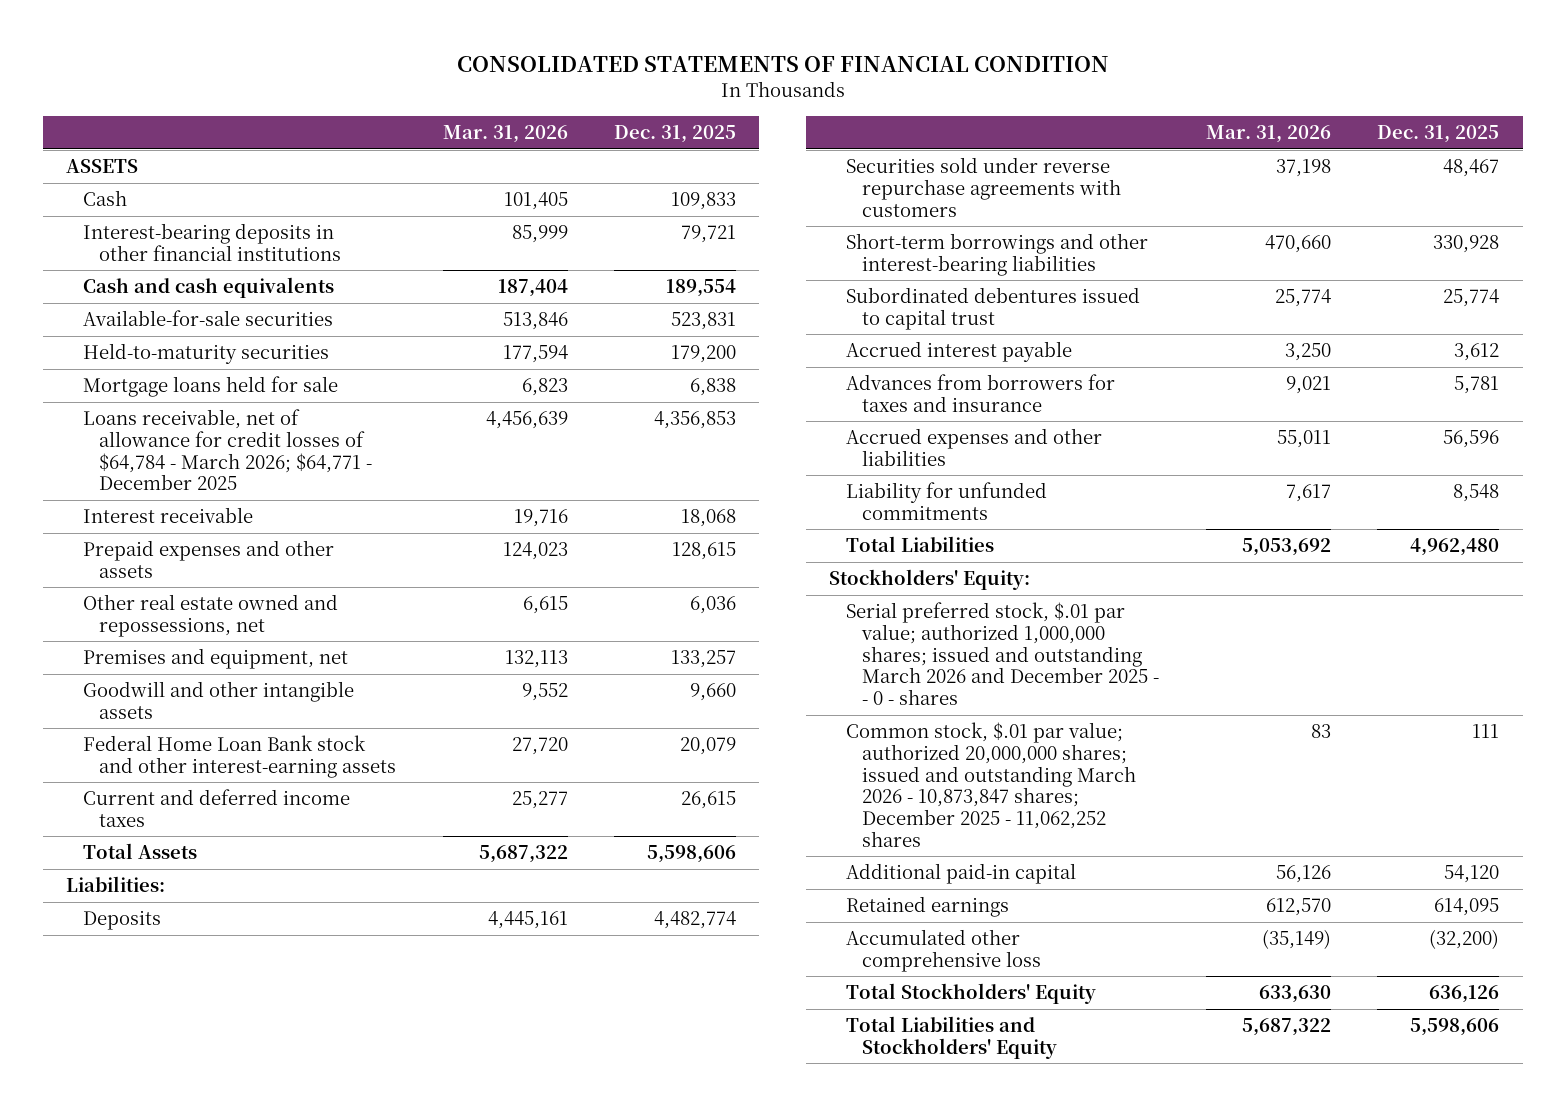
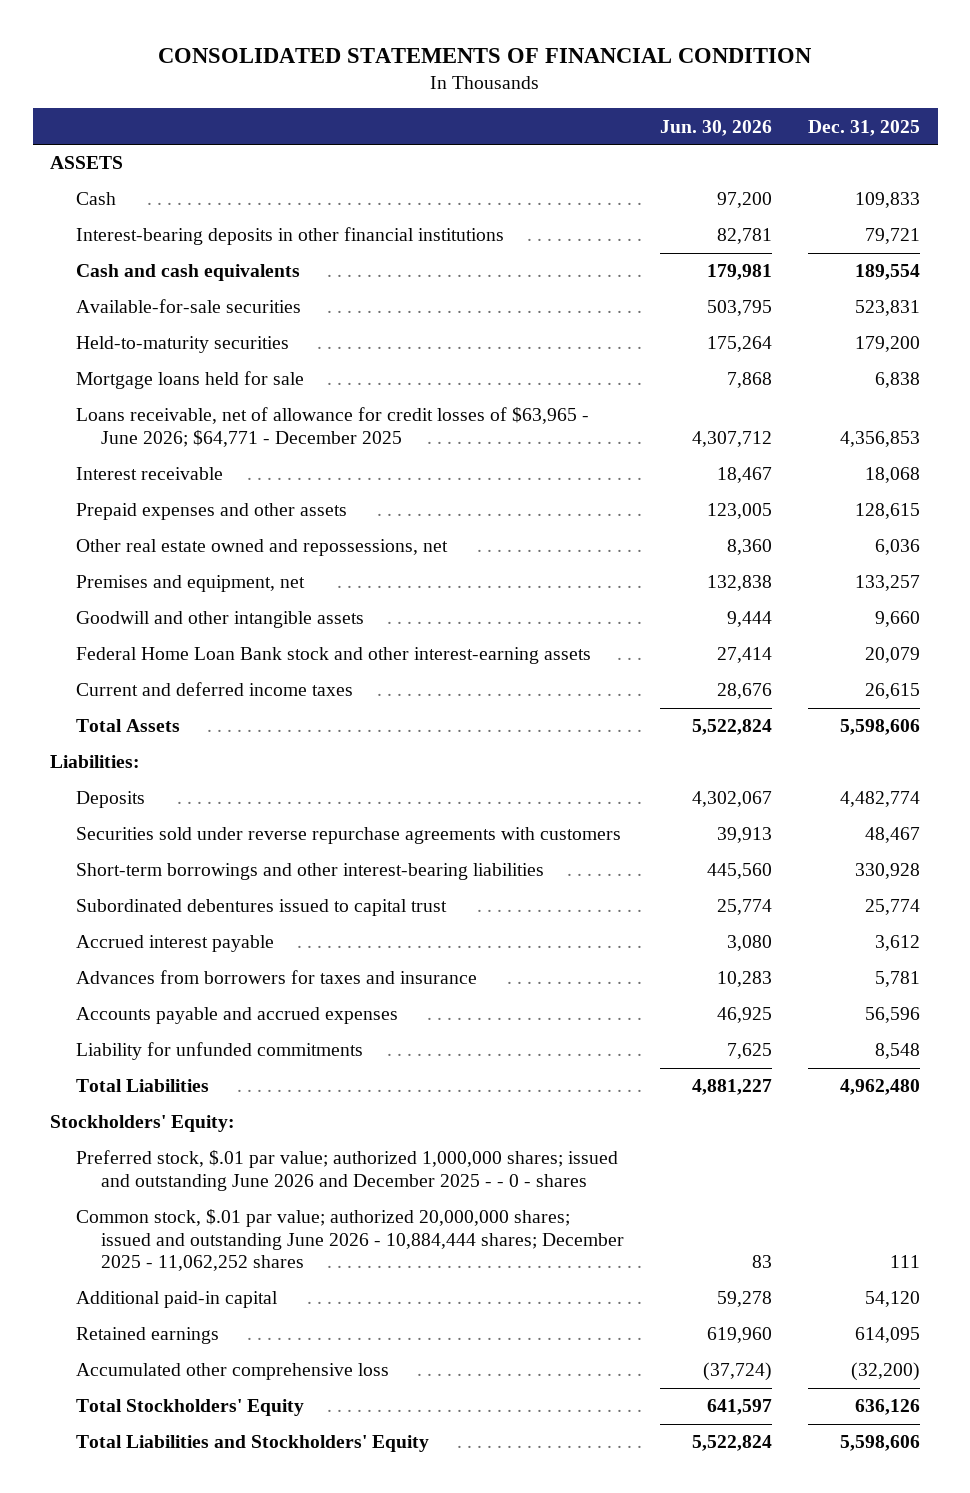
[442,125,568,144] Mar. 31, 2026 -> none
none -> [660,119,773,136] Jun. 30, 2026
[82,409,372,491] Loans receivable, net of allowance for credit losses of $64,784 - March 2026; $64,771 - December 2025 -> [75,407,589,447] Loans receivable, net of allowance for credit losses of $63,965 - June 2026; $64,771 - December 2025
[845,428,1102,466] Accrued expenses and other liabilities -> [75,1007,398,1025] Accounts payable and accrued expenses
[845,602,1160,705] Serial preferred stock, $.01 par value; authorized 1,000,000 shares; issued and outstanding March 2026 and December 2025 - - 0 - shares -> [75,1150,618,1191] Preferred stock, $.01 par value; authorized 1,000,000 shares; issued and outstanding June 2026 and December 2025 - - 0 - shares
[845,722,1137,847] Common stock, $.01 par value; authorized 20,000,000 shares; issued and outstanding March 2026 - 10,873,847 shares; December 2025 - 11,062,252 shares -> [75,1209,625,1272] Common stock, $.01 par value; authorized 20,000,000 shares; issued and outstanding June 2026 - 10,884,444 shares; December 2025 - 11,062,252 shares

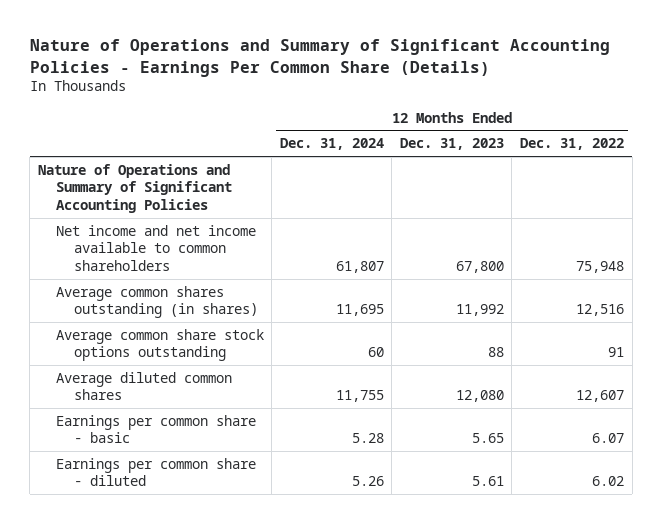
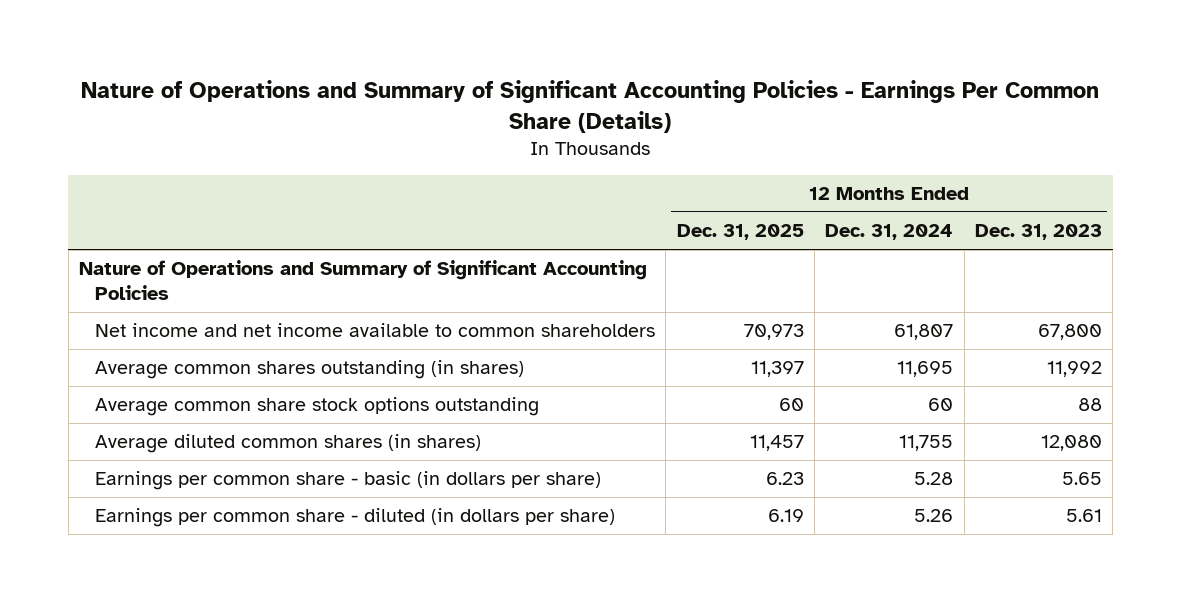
[520,138,625,151] Dec. 31, 2022 -> none
none -> [676,224,804,241] Dec. 31, 2025
[55,371,232,401] Average diluted common shares -> [94,434,481,454] Average diluted common shares (in shares)
[55,414,256,444] Earnings per common share - basic -> [94,471,601,491] Earnings per common share - basic (in dollars per share)
[55,457,256,487] Earnings per common share - diluted -> [94,508,615,528] Earnings per common share - diluted (in dollars per share)

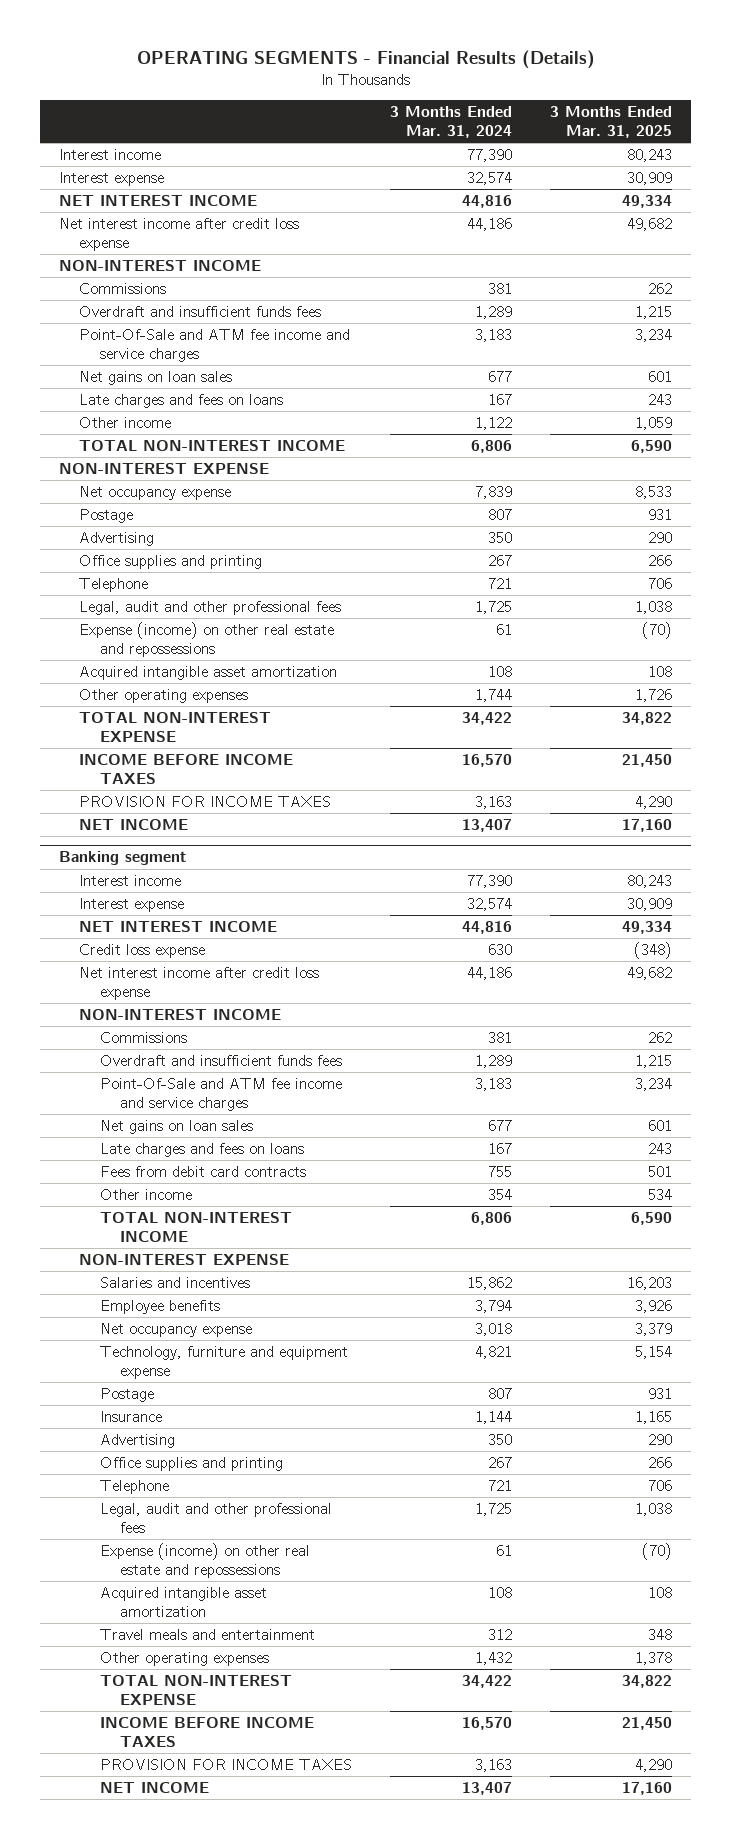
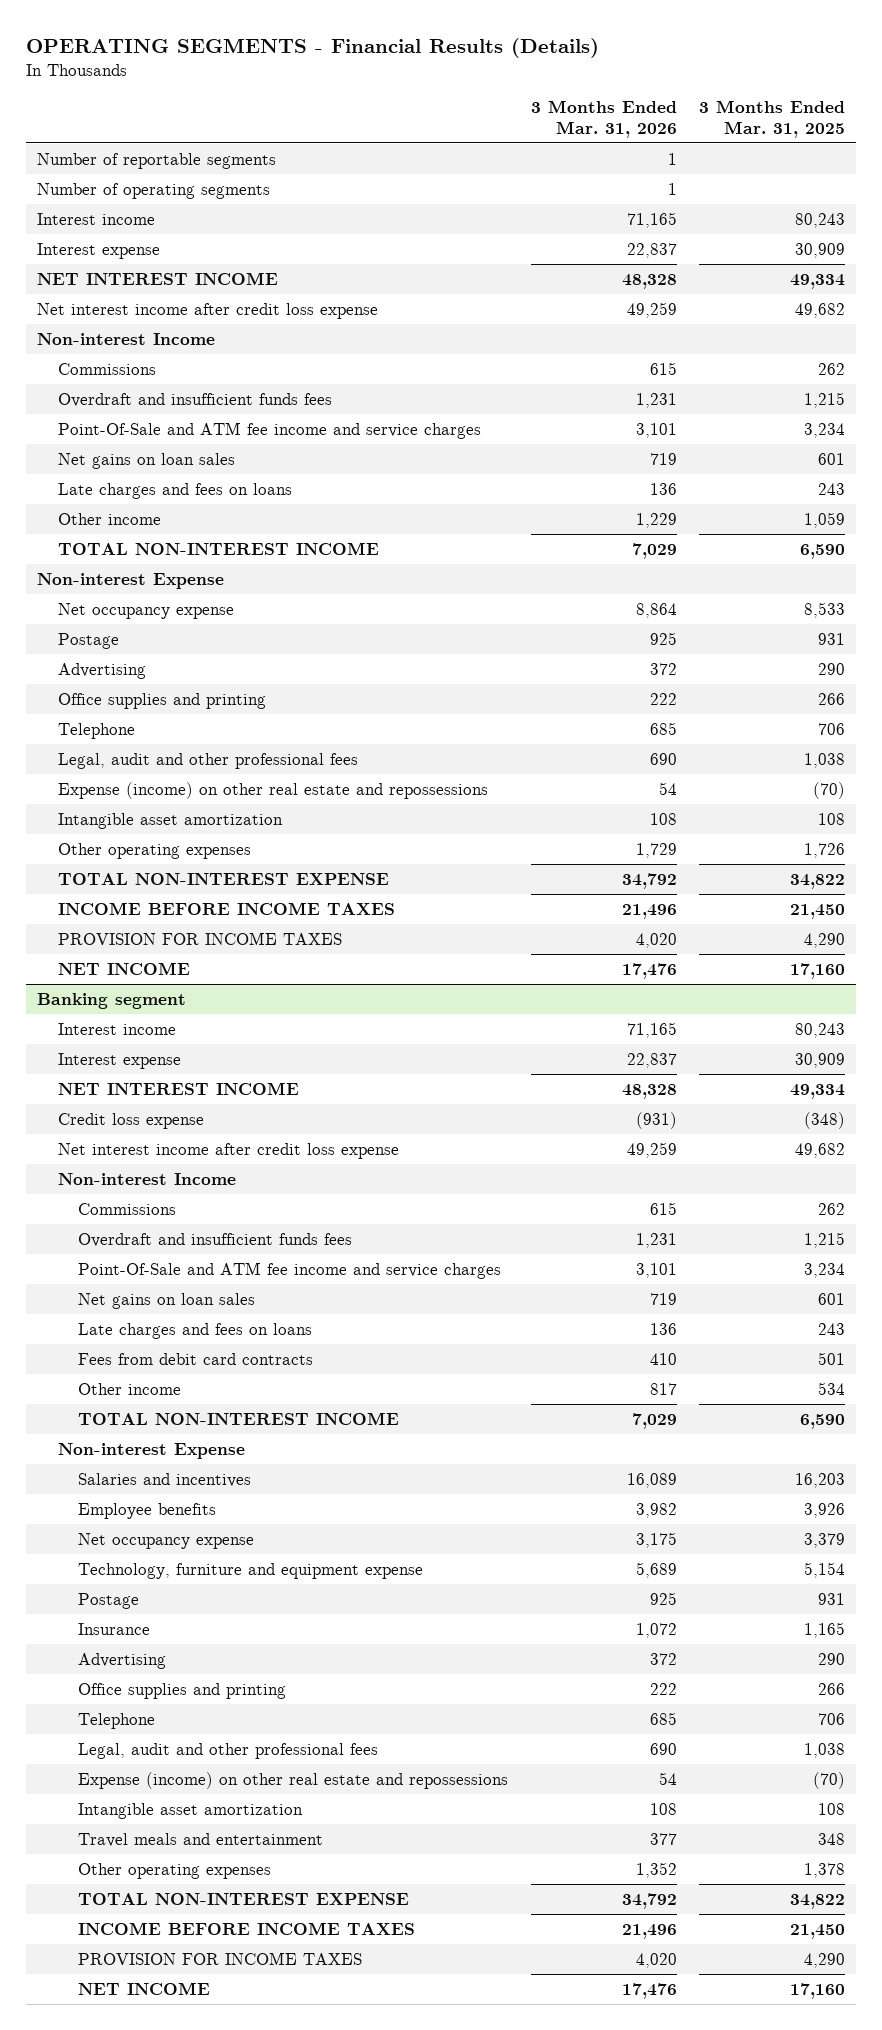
[389,106,512,139] 3 Months Ended Mar. 31, 2024 -> none
none -> [530,100,677,138] 3 Months Ended Mar. 31, 2026
none -> [37,152,277,169] Number of reportable segments
none -> [37,182,271,199] Number of operating segments
[59,260,262,272] NON-INTEREST INCOME -> [37,332,216,345] Non-interest Income
[59,463,270,475] NON-INTEREST EXPENSE -> [37,572,225,589] Non-interest Expense
[79,666,338,681] Acquired intangible asset amortization -> [57,812,283,829] Intangible asset amortization
[79,1009,282,1021] NON-INTEREST INCOME -> [57,1172,236,1185] Non-interest Income
[79,1254,290,1266] NON-INTEREST EXPENSE -> [57,1442,245,1459] Non-interest Expense
[99,1587,267,1617] Acquired intangible asset amortization -> [78,1802,304,1819] Intangible asset amortization

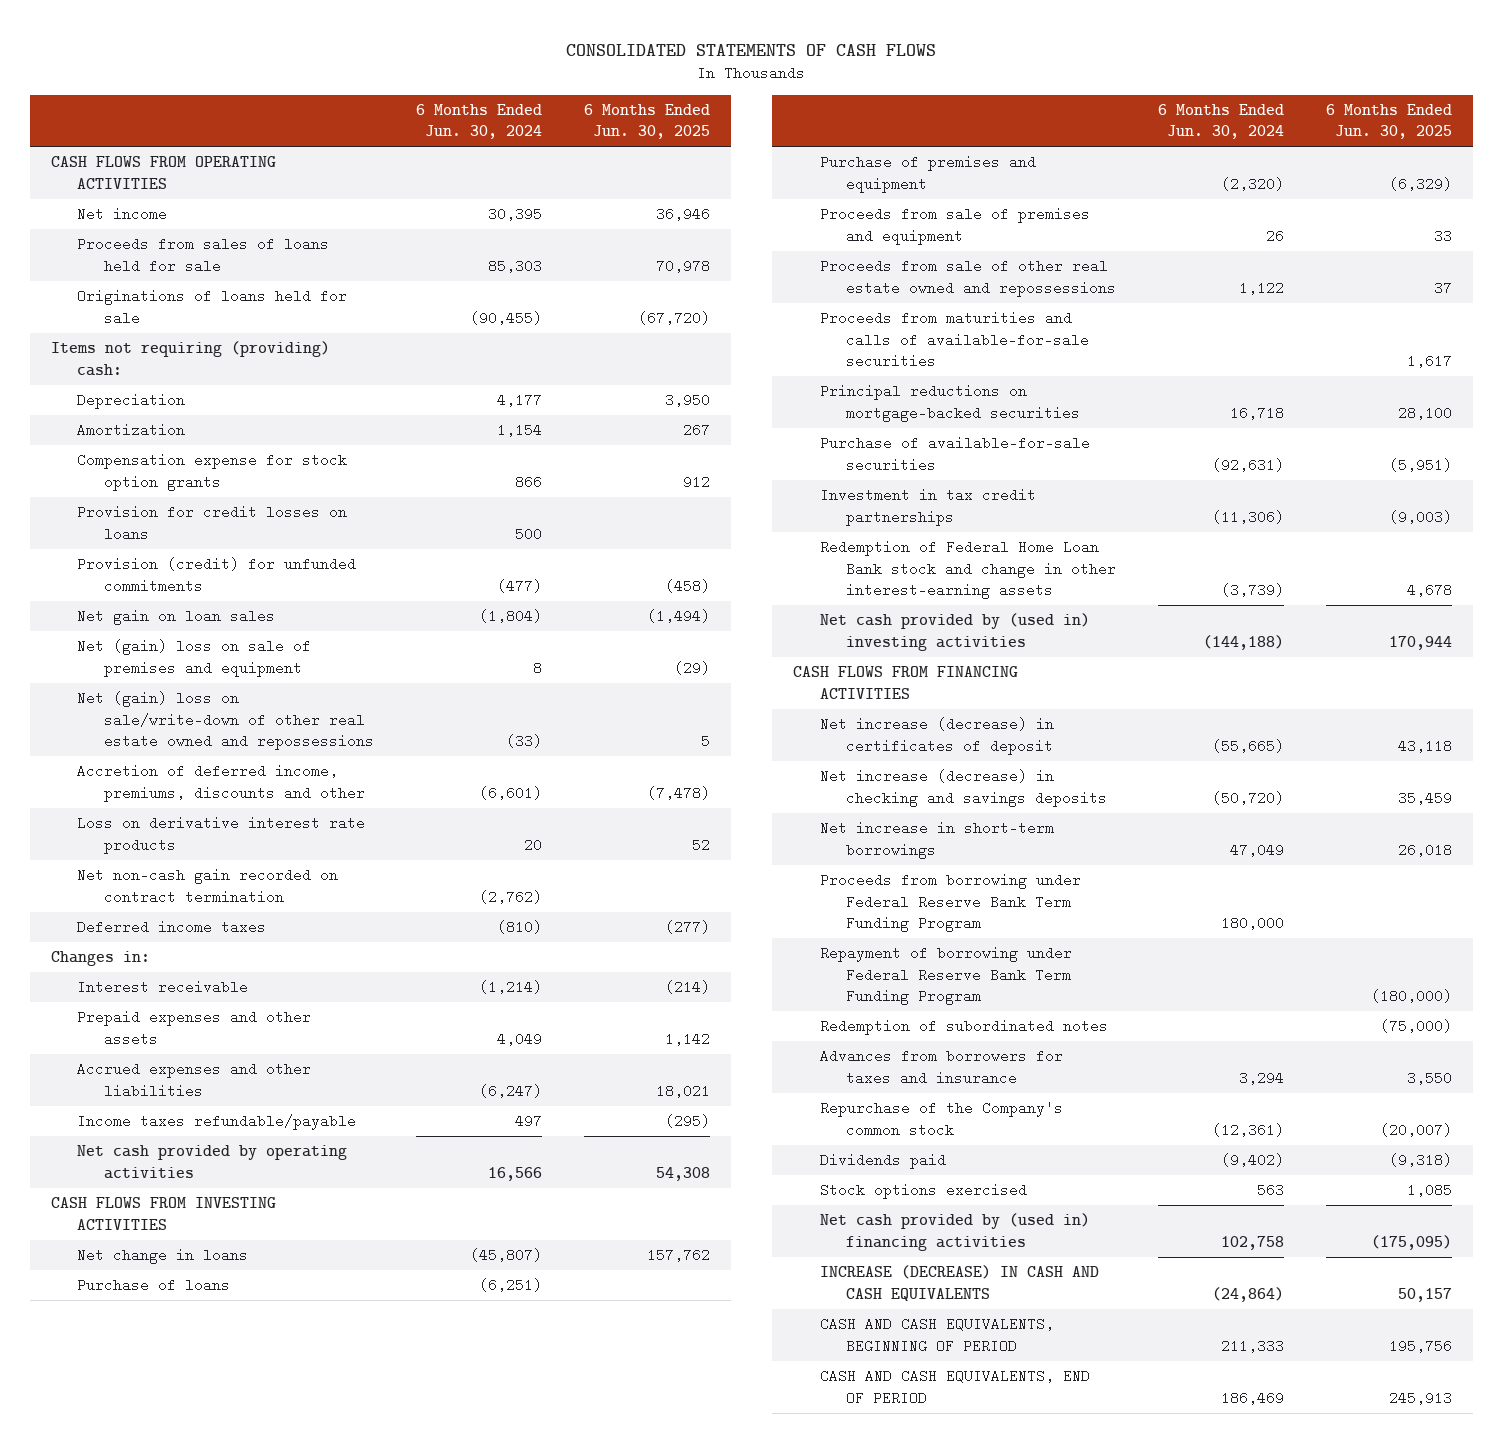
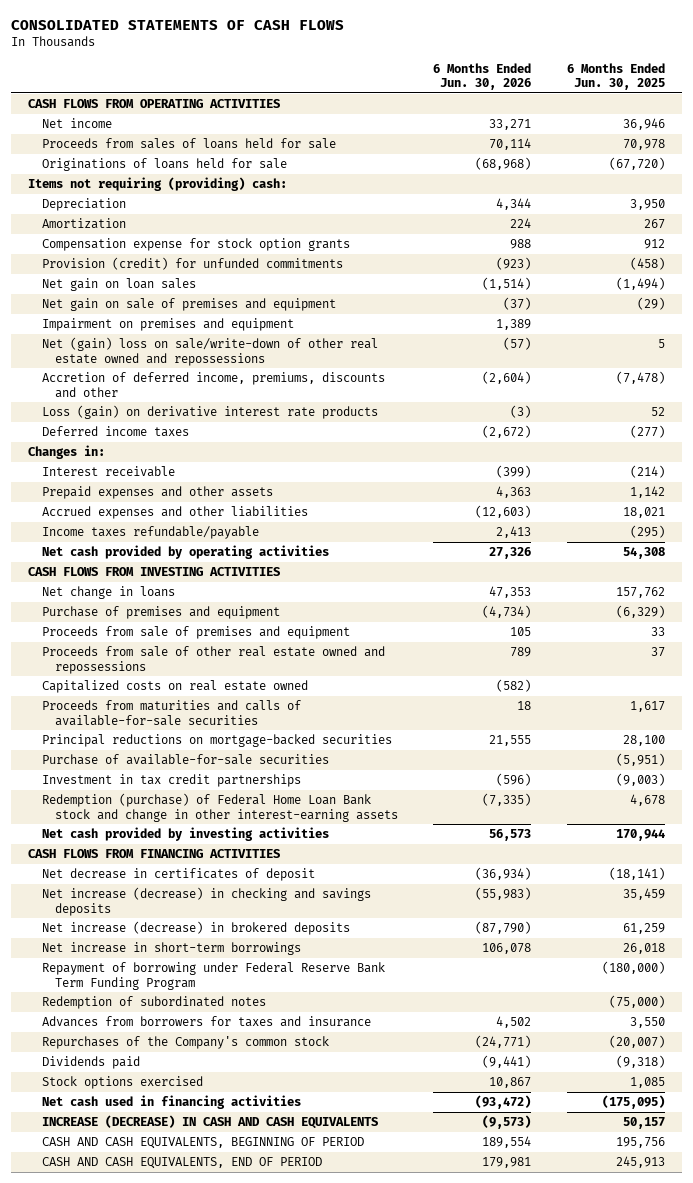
[415,103,542,140] 6 Months Ended Jun. 30, 2024 -> none
none -> [433,62,532,91] 6 Months Ended Jun. 30, 2026
[77,505,348,541] Provision for credit losses on loans -> none
[77,639,312,677] Net (gain) loss on sale of premises and equipment -> [41,298,336,312] Net gain on sale of premises and equipment
none -> [41,318,294,332] Impairment on premises and equipment
[77,868,339,904] Net non-cash gain recorded on contract termination -> none
[77,816,366,854] Loss on derivative interest rate products -> [41,405,378,420] Loss (gain) on derivative interest rate products
[77,1278,231,1293] Purchase of loans -> none
none -> [41,680,308,694] Capitalized costs on real estate owned
[819,540,1116,599] Redemption of Federal Home Loan Bank stock and change in other interest-earning assets -> [41,793,398,822] Redemption (purchase) of Federal Home Loan Bank stock and change in other interest-earning assets
[819,613,1090,651] Net cash provided by (used in) investing activities -> [41,827,329,842] Net cash provided by investing activities
[819,717,1054,755] Net increase (decrease) in certificates of deposit -> [41,868,315,882] Net decrease in certificates of deposit
[1397,738,1452,753] 43,118 -> [608,867,665,881] (18,141)
none -> [41,921,350,936] Net increase (decrease) in brokered deposits
[819,873,1081,932] Proceeds from borrowing under Federal Reserve Bank Term Funding Program -> none
[819,1101,1063,1137] Repurchase of the Company's common stock -> [41,1036,329,1050] Repurchases of the Company's common stock
[819,1213,1090,1251] Net cash provided by (used in) financing activities -> [41,1095,301,1110] Net cash used in financing activities

